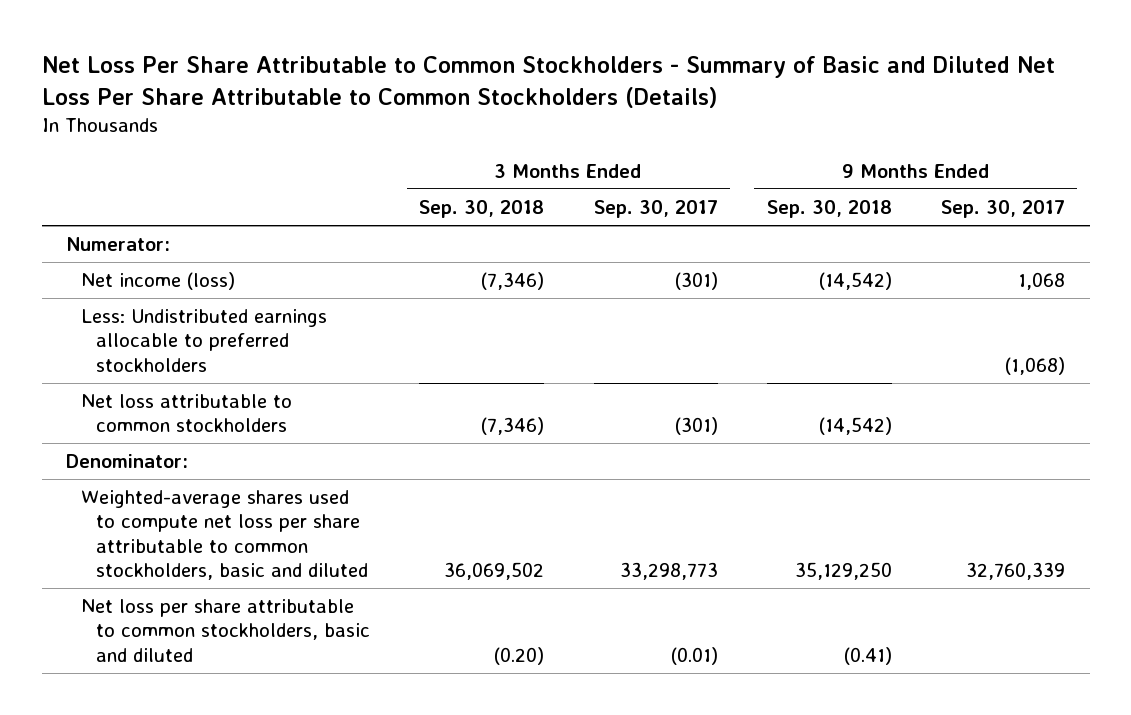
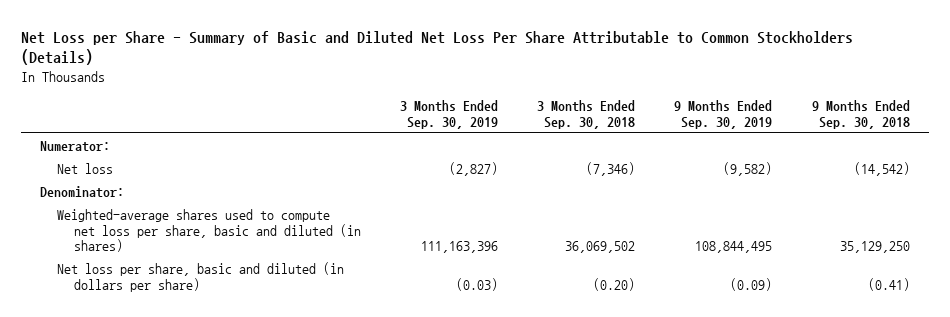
[41,56,1055,108] Net Loss Per Share Attributable to Common Stockholders - Summary of Basic and Diluted Net Loss Per Share Attributable to Common Stockholders (Details) -> [20,30,853,66] Net Loss per Share - Summary of Basic and Diluted Net Loss Per Share Attributable to Common Stockholders (Details)
[593,199,718,218] Sep. 30, 2017 -> none
[940,199,1065,218] Sep. 30, 2017 -> none
none -> [399,99,498,129] 3 Months Ended Sep. 30, 2019
none -> [674,99,773,129] 9 Months Ended Sep. 30, 2019
[81,309,328,372] Less: Undistributed earnings allocable to preferred stockholders -> none
[81,394,293,433] Net loss attributable to common stockholders -> none
[81,272,236,291] Net income (loss) -> [56,162,113,174] Net loss
[81,490,369,580] Weighted-average shares used to compute net loss per share attributable to common stockholders, basic and diluted -> [56,208,361,253] Weighted-average shares used to compute net loss per share, basic and diluted (in shares)
[81,599,371,662] Net loss per share attributable to common stockholders, basic and diluted -> [56,261,344,292] Net loss per share, basic and diluted (in dollars per share)

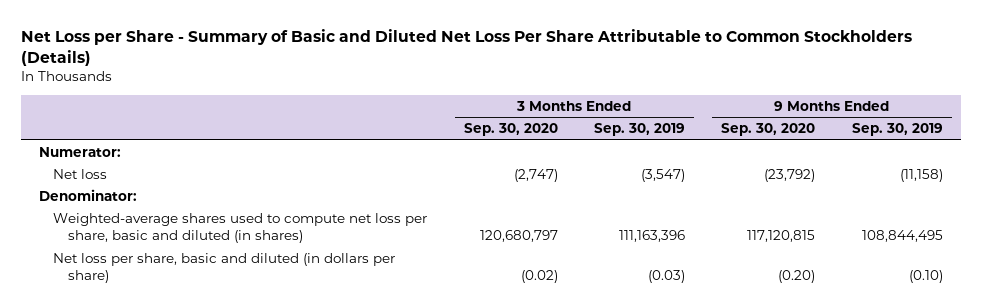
[537,99,636,129] 3 Months Ended Sep. 30, 2018 -> none
[811,99,910,129] 9 Months Ended Sep. 30, 2018 -> none
none -> [463,123,558,137] Sep. 30, 2020
none -> [721,123,816,137] Sep. 30, 2020
[448,161,498,176] (2,827) -> [640,168,685,182] (3,547)
[723,161,773,176] (9,582) -> [899,168,943,182] (11,158)
[730,277,773,291] (0.09) -> [908,270,943,284] (0.10)

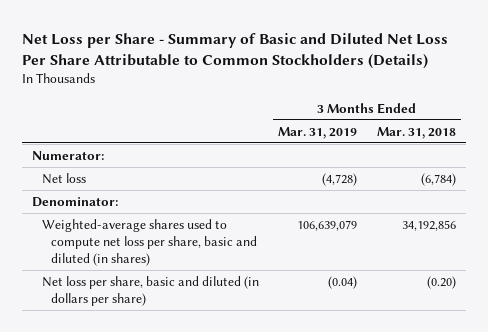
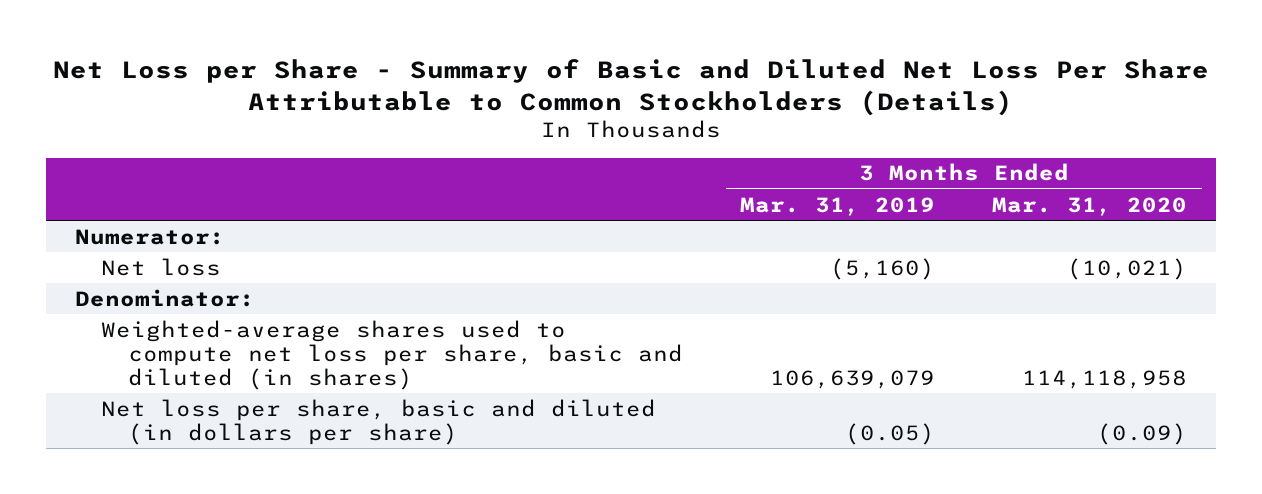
[376,126,456,139] Mar. 31, 2018 -> none
none -> [992,196,1188,216] Mar. 31, 2020
[322,172,358,186] (4,728) -> [829,257,935,280] (5,160)
[328,275,358,289] (0.04) -> [844,422,935,445] (0.05)

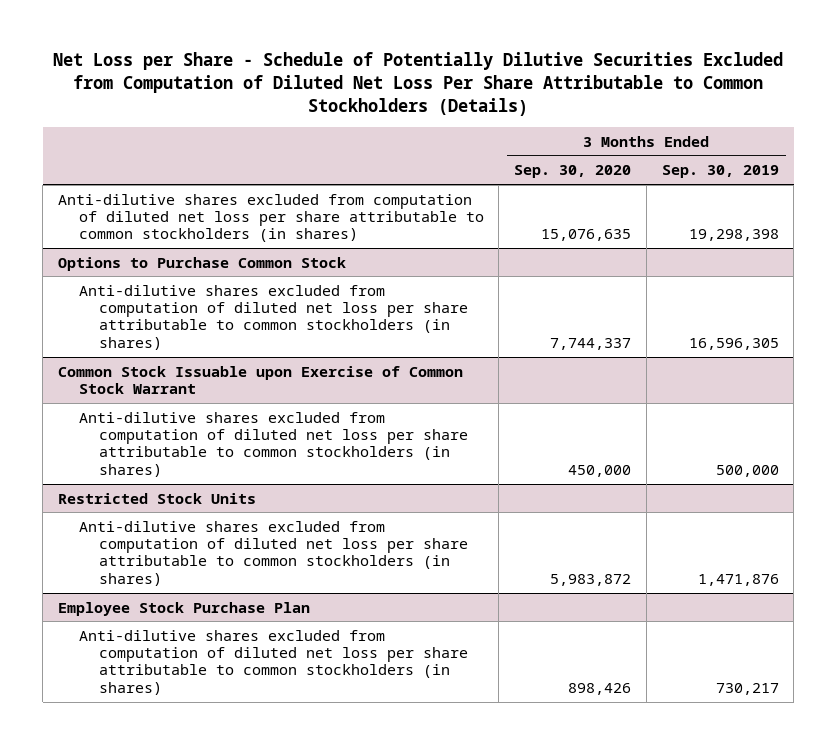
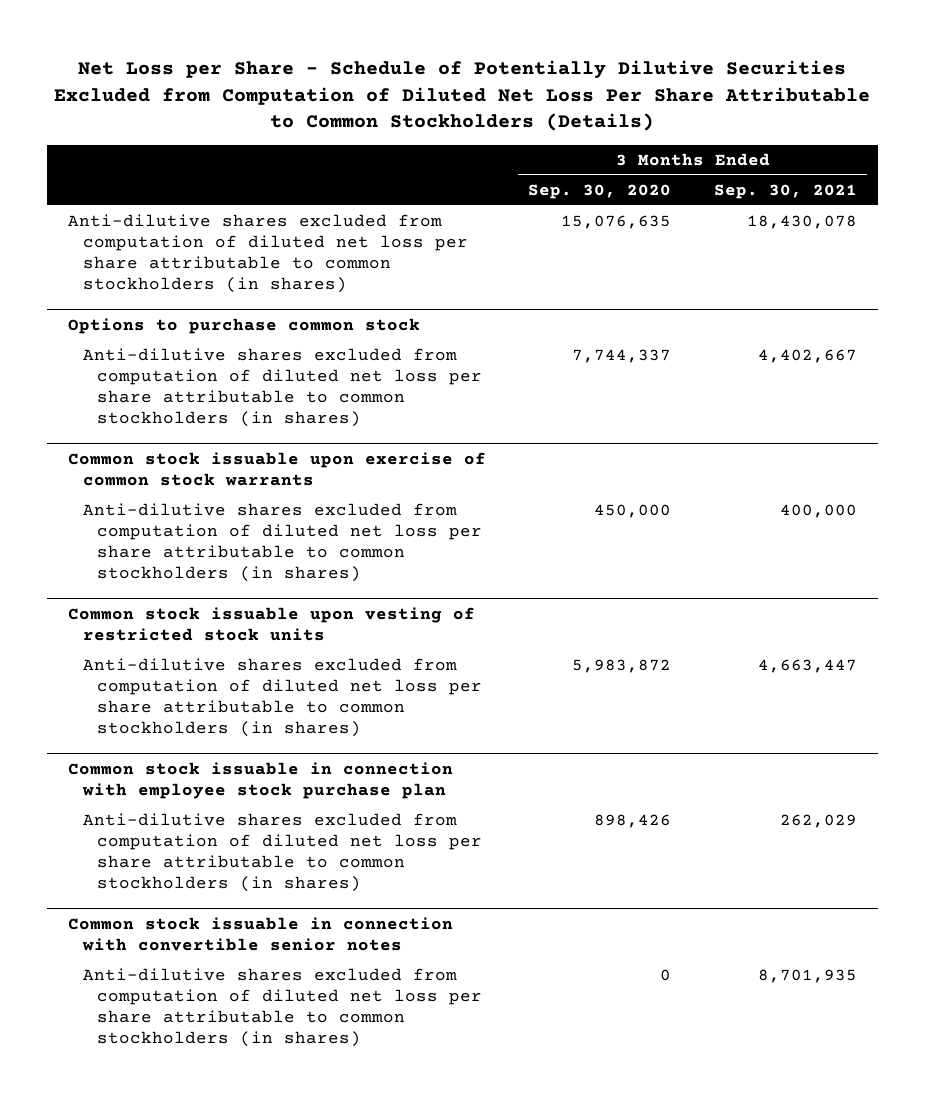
[661,165,779,179] Sep. 30, 2019 -> none
none -> [713,183,857,199] Sep. 30, 2021
[58,256,347,271] Options to Purchase Common Stock -> [68,317,421,334] Options to purchase common stock
[58,365,464,394] Common Stock Issuable upon Exercise of Common Stock Warrant -> [68,451,487,486] Common stock issuable upon exercise of common stock warrants
[58,492,257,504] Restricted Stock Units -> [68,606,476,641] Common stock issuable upon vesting of restricted stock units
[58,601,311,616] Employee Stock Purchase Plan -> [68,761,454,799] Common stock issuable in connection with employee stock purchase plan
none -> [68,916,454,951] Common stock issuable in connection with convertible senior notes
none -> [82,968,483,1048] Anti-dilutive shares excluded from computation of diluted net loss per share attributable to common stockholders (in shares)

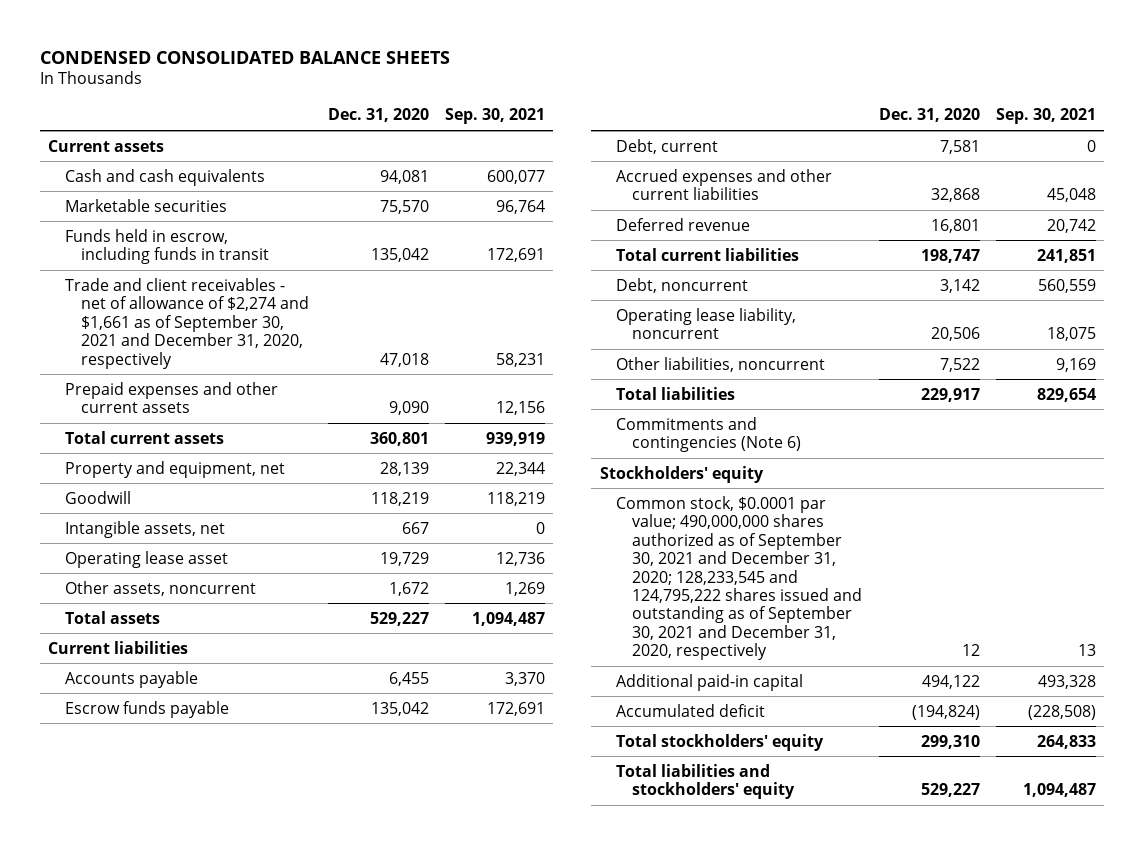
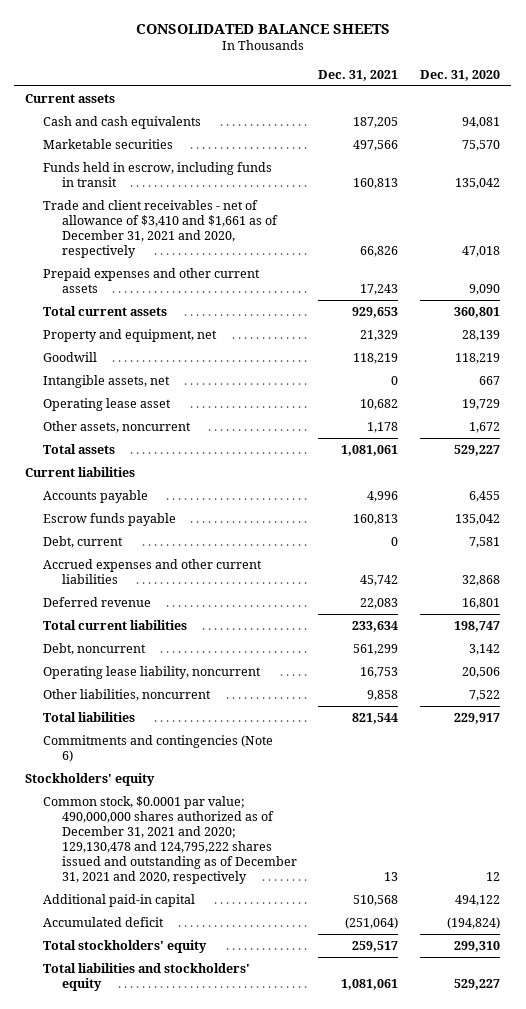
[40,50,451,64] CONDENSED CONSOLIDATED BALANCE SHEETS -> [135,23,390,34] CONSOLIDATED BALANCE SHEETS
[444,108,545,125] Sep. 30, 2021 -> none
none -> [318,69,399,81] Dec. 31, 2021
[64,277,310,369] Trade and client receivables - net of allowance of $2,274 and $1,661 as of September 30, 2021 and December 31, 2020, respectively -> [43,199,278,259] Trade and client receivables - net of allowance of $3,410 and $1,661 as of December 31, 2021 and 2020, respectively
[615,495,863,661] Common stock, $0.0001 par value; 490,000,000 shares authorized as of September 30, 2021 and December 31, 2020; 128,233,545 and 124,795,222 shares issued and outstanding as of September 30, 2021 and December 31, 2020, respectively -> [43,795,297,885] Common stock, $0.0001 par value; 490,000,000 shares authorized as of December 31, 2021 and 2020; 129,130,478 and 124,795,222 shares issued and outstanding as of December 31, 2021 and 2020, respectively

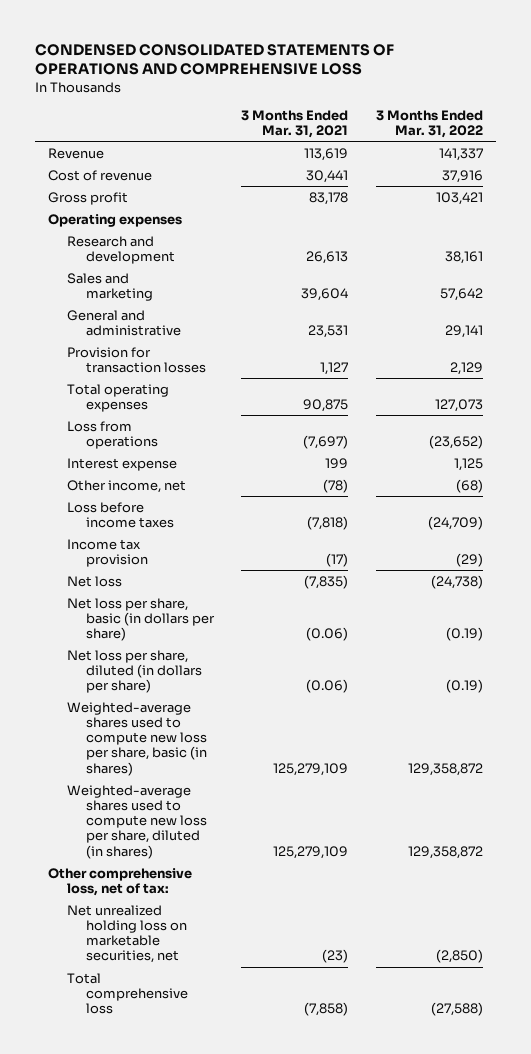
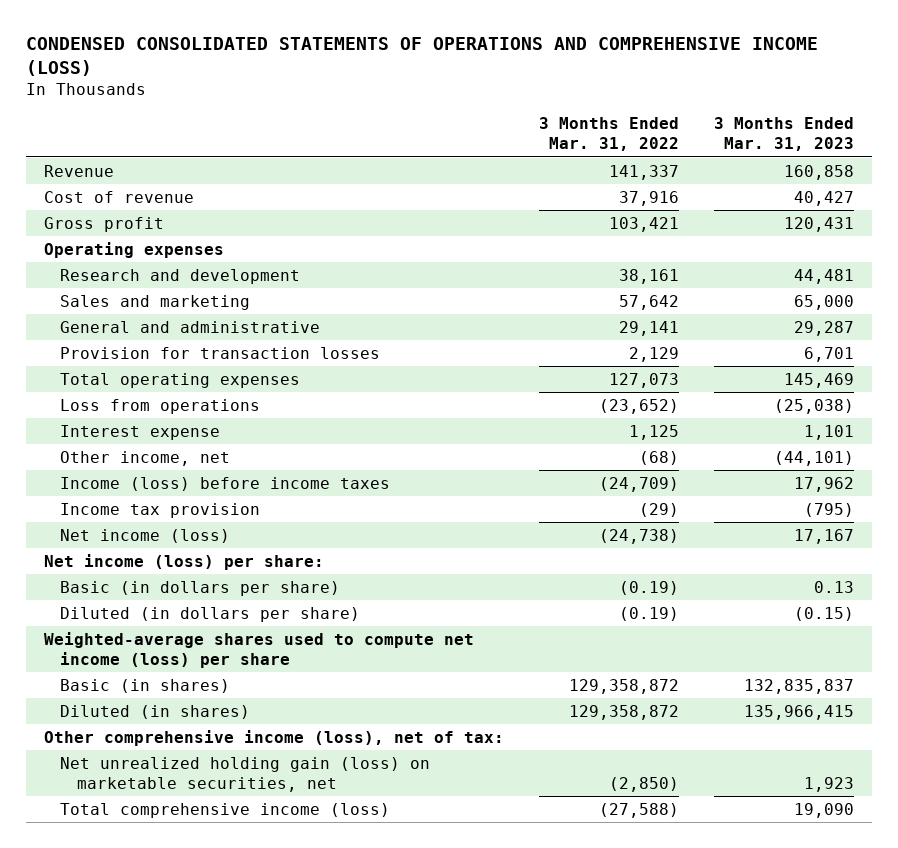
[34,43,394,76] CONDENSED CONSOLIDATED STATEMENTS OF OPERATIONS AND COMPREHENSIVE LOSS -> [25,36,818,77] CONDENSED CONSOLIDATED STATEMENTS OF OPERATIONS AND COMPREHENSIVE INCOME (LOSS)
[241,110,349,139] 3 Months Ended Mar. 31, 2021 -> none
none -> [714,117,855,152] 3 Months Ended Mar. 31, 2023
[67,501,175,528] Loss before income taxes -> [60,476,391,491] Income (loss) before income taxes
[67,575,123,587] Net loss -> [60,528,231,543] Net income (loss)
none -> [43,553,324,570] Net income (loss) per share:
[67,597,216,642] Net loss per share, basic (in dollars per share) -> [60,580,341,596] Basic (in dollars per share)
[67,649,203,694] Net loss per share, diluted (in dollars per share) -> [60,606,361,622] Diluted (in dollars per share)
none -> [43,631,474,668] Weighted-average shares used to compute net income (loss) per share
[67,701,208,776] Weighted-average shares used to compute new loss per share, basic (in shares) -> [60,678,231,693] Basic (in shares)
[67,784,208,859] Weighted-average shares used to compute new loss per share, diluted (in shares) -> [60,704,251,719] Diluted (in shares)
[48,867,193,896] Other comprehensive loss, net of tax: -> [43,729,504,746] Other comprehensive income (loss), net of tax:
[67,904,188,964] Net unrealized holding loss on marketable securities, net -> [60,756,431,792] Net unrealized holding gain (loss) on marketable securities, net
[67,972,189,1015] Total comprehensive loss -> [60,802,391,818] Total comprehensive income (loss)

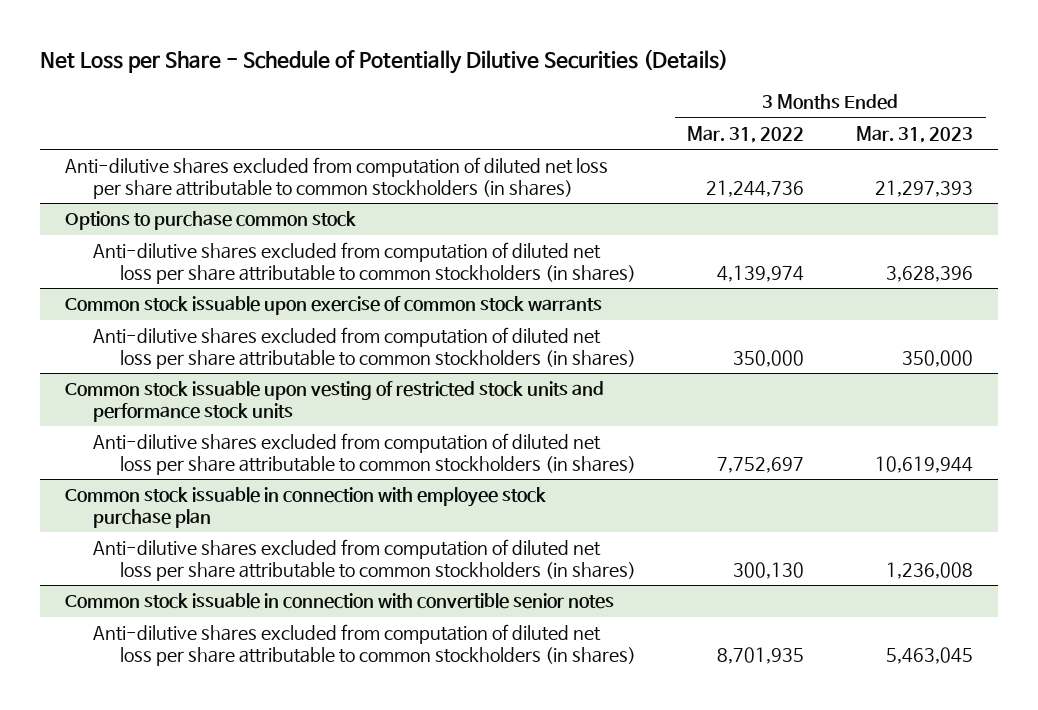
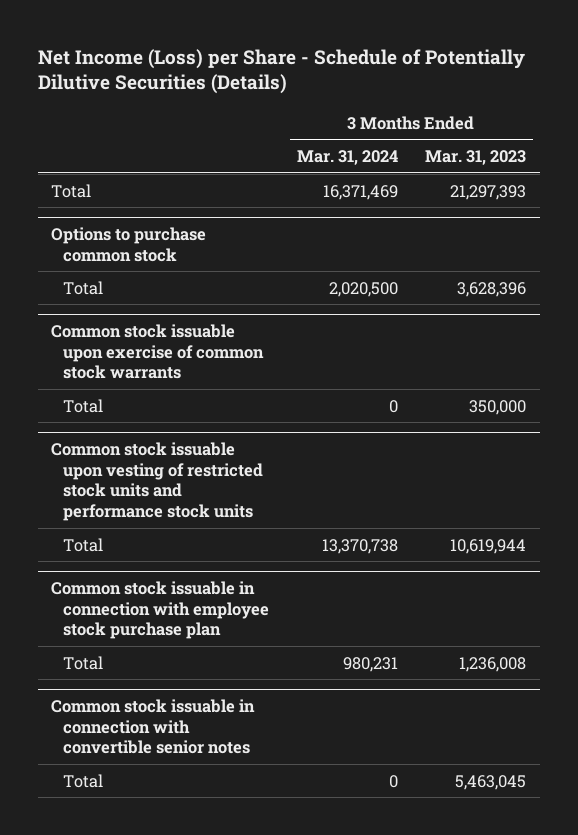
[39,49,728,75] Net Loss per Share - Schedule of Potentially Dilutive Securities (Details) -> [37,48,525,95] Net Income (Loss) per Share - Schedule of Potentially Dilutive Securities (Details)
[687,125,805,143] Mar. 31, 2022 -> none
none -> [296,150,398,166] Mar. 31, 2024
[65,157,609,199] Anti-dilutive shares excluded from computation of diluted net loss per share attributable to common stockholders (in shares) -> [51,183,92,198] Total
[92,242,637,284] Anti-dilutive shares excluded from computation of diluted net loss per share attributable to common stockholders (in shares) -> [63,280,104,295] Total
[92,327,637,369] Anti-dilutive shares excluded from computation of diluted net loss per share attributable to common stockholders (in shares) -> [63,398,104,413] Total
[92,433,637,475] Anti-dilutive shares excluded from computation of diluted net loss per share attributable to common stockholders (in shares) -> [63,537,104,552] Total
[92,539,637,581] Anti-dilutive shares excluded from computation of diluted net loss per share attributable to common stockholders (in shares) -> [63,655,104,670] Total
[92,624,637,666] Anti-dilutive shares excluded from computation of diluted net loss per share attributable to common stockholders (in shares) -> [63,773,104,788] Total

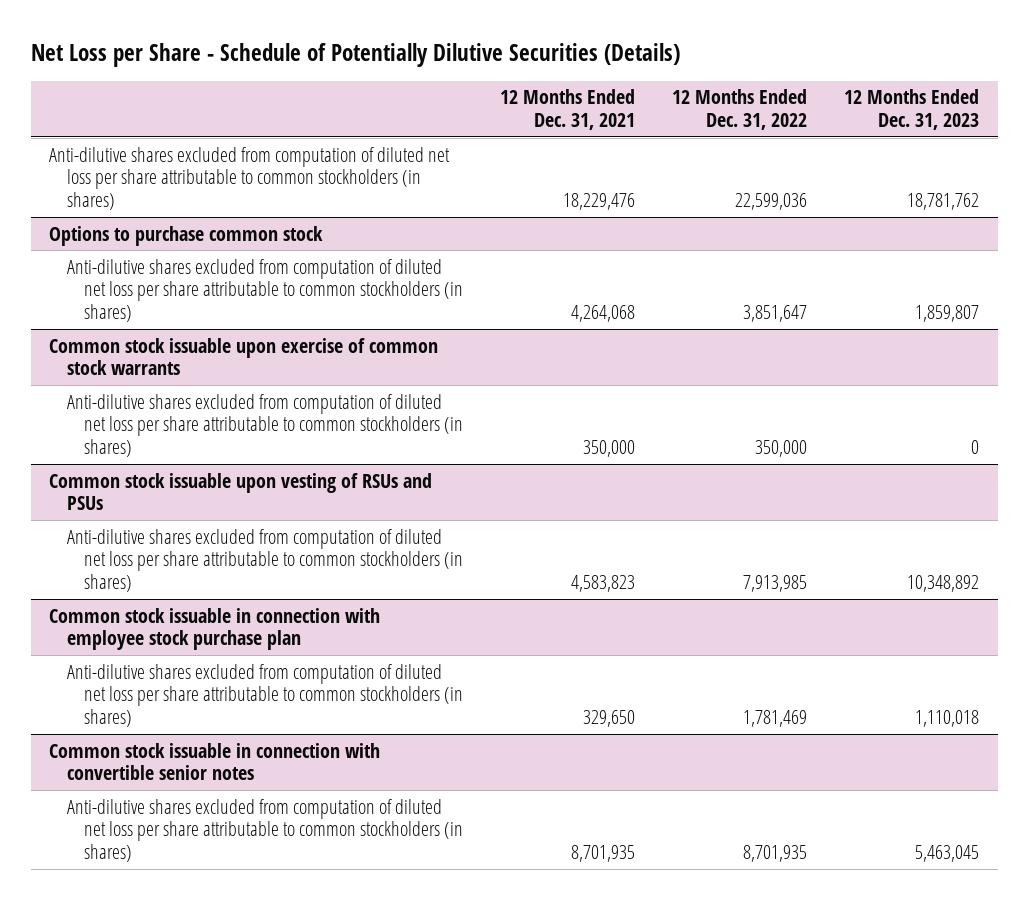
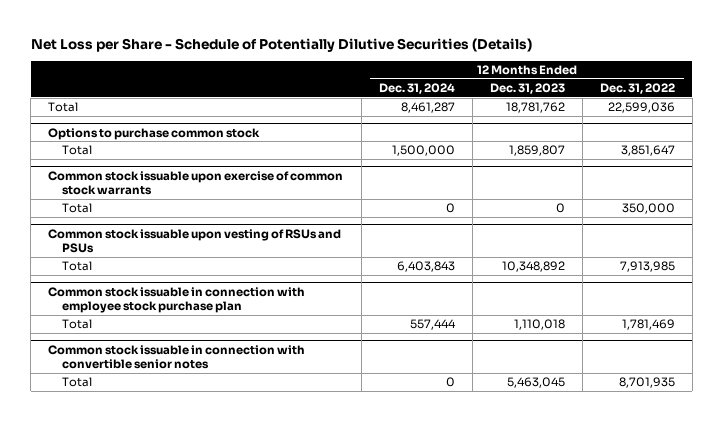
[499,89,635,131] 12 Months Ended Dec. 31, 2021 -> none
none -> [378,83,455,95] Dec. 31, 2024
[49,146,451,211] Anti-dilutive shares excluded from computation of diluted net loss per share attributable to common stockholders (in shares) -> [48,102,79,113] Total
[66,258,463,323] Anti-dilutive shares excluded from computation of diluted net loss per share attributable to common stockholders (in shares) -> [61,145,92,156] Total
[66,393,463,458] Anti-dilutive shares excluded from computation of diluted net loss per share attributable to common stockholders (in shares) -> [61,203,92,214] Total
[66,528,463,593] Anti-dilutive shares excluded from computation of diluted net loss per share attributable to common stockholders (in shares) -> [61,261,92,272] Total
[66,663,463,728] Anti-dilutive shares excluded from computation of diluted net loss per share attributable to common stockholders (in shares) -> [61,319,92,330] Total
[66,798,463,863] Anti-dilutive shares excluded from computation of diluted net loss per share attributable to common stockholders (in shares) -> [61,377,92,388] Total

